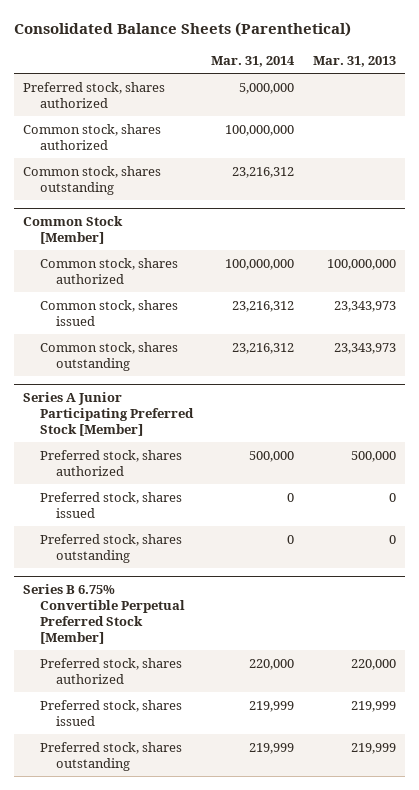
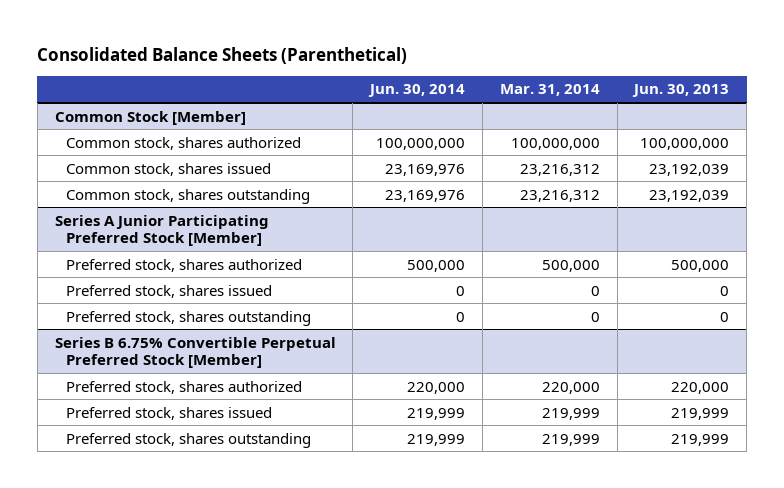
[312,56,396,68] Mar. 31, 2013 -> none
none -> [368,84,466,98] Jun. 30, 2014
none -> [632,84,730,98] Jun. 30, 2013
[23,81,166,108] Preferred stock, shares authorized -> none
[23,123,162,150] Common stock, shares authorized -> none
[23,165,162,195] Common stock, shares outstanding -> none

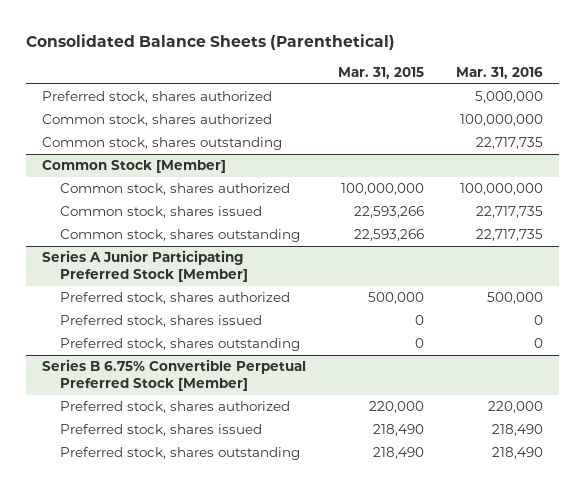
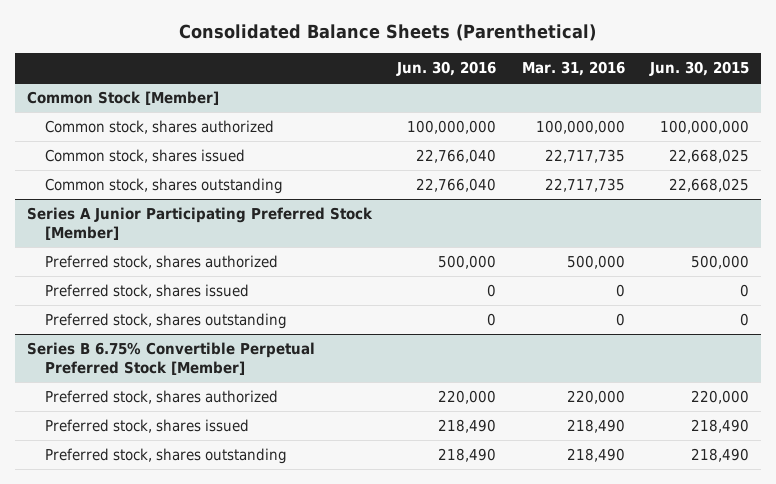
[338,66,425,79] Mar. 31, 2015 -> none
none -> [396,61,497,77] Jun. 30, 2016
none -> [648,61,749,77] Jun. 30, 2015
[42,91,273,104] Preferred stock, shares authorized -> none
[42,114,273,127] Common stock, shares authorized -> none
[42,137,283,151] Common stock, shares outstanding -> none

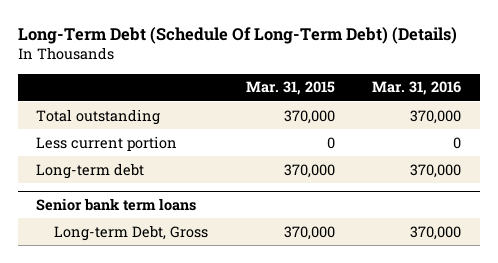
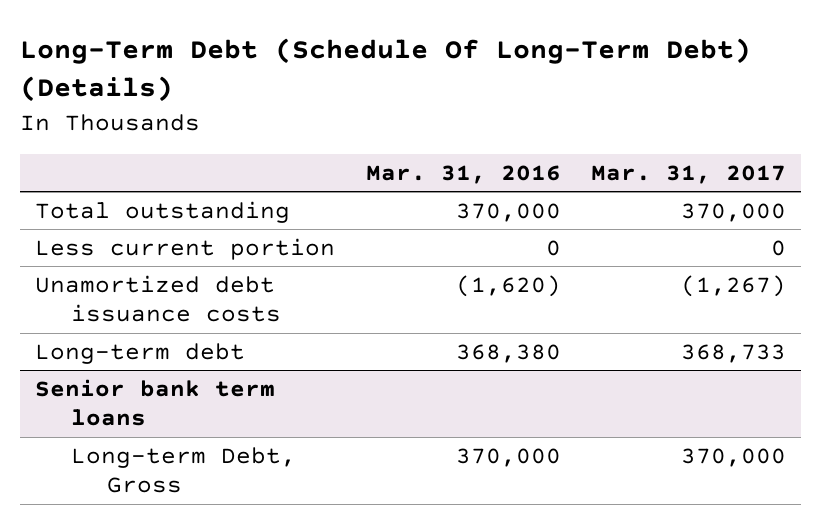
[245,81,335,96] Mar. 31, 2015 -> none
none -> [590,165,786,185] Mar. 31, 2017
none -> [35,274,282,323] Unamortized debt issuance costs
[410,163,462,178] 370,000 -> [455,343,561,363] 368,380

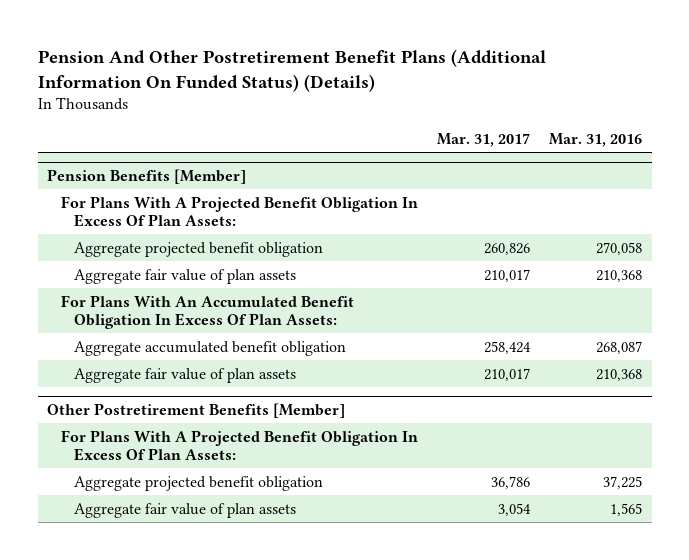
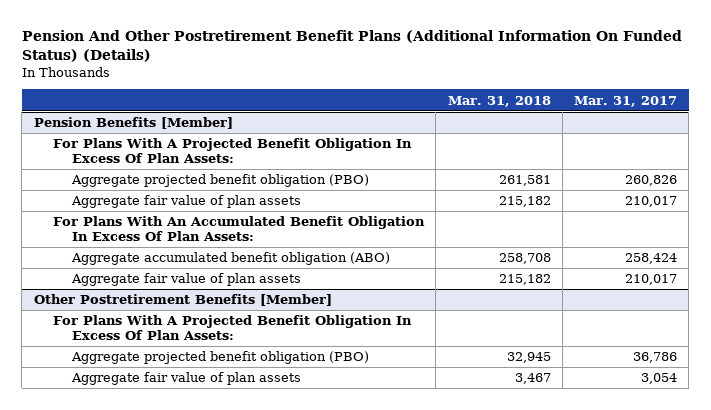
[549,132,643,147] Mar. 31, 2016 -> none
none -> [447,95,551,107] Mar. 31, 2018
[74,241,324,257] Aggregate projected benefit obligation -> [71,174,370,188] Aggregate projected benefit obligation (PBO)
[74,340,347,356] Aggregate accumulated benefit obligation -> [71,252,391,266] Aggregate accumulated benefit obligation (ABO)
[74,475,324,491] Aggregate projected benefit obligation -> [71,351,370,365] Aggregate projected benefit obligation (PBO)

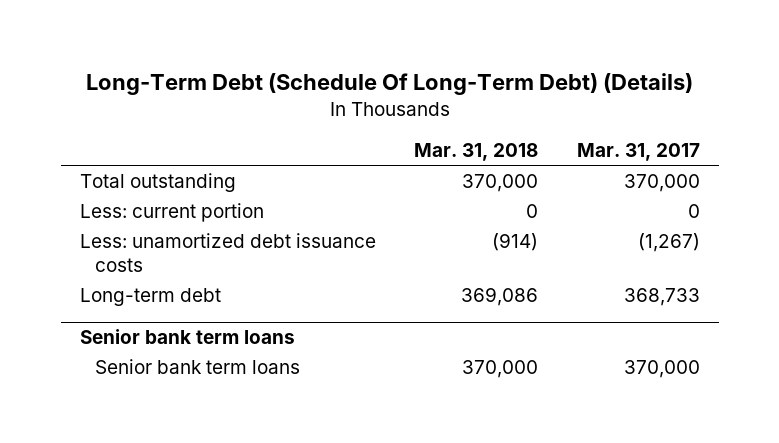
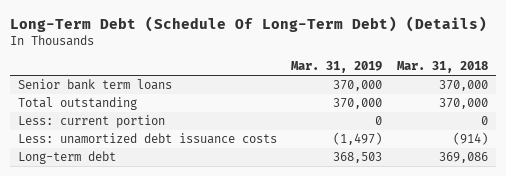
[576,142,700,161] Mar. 31, 2017 -> none
none -> [291,61,383,74] Mar. 31, 2019
none -> [17,79,172,91] Senior bank term loans
[79,329,295,345] Senior bank term loans -> none
[95,358,301,374] Senior bank term loans -> none

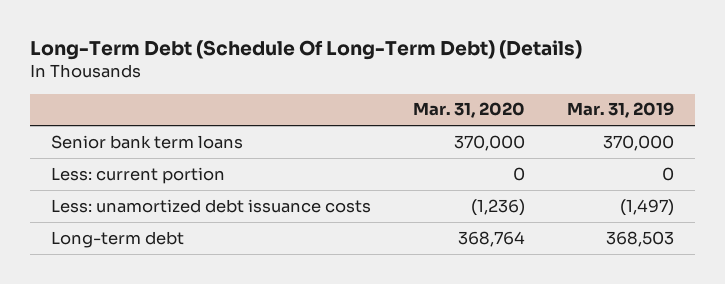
[397,61,489,74] Mar. 31, 2018 -> none
none -> [413,102,526,119] Mar. 31, 2020
[17,97,137,111] Total outstanding -> none

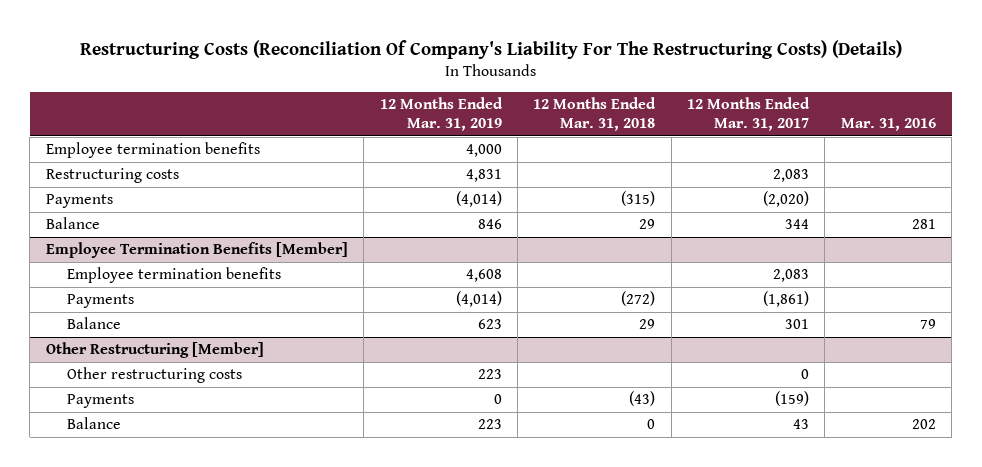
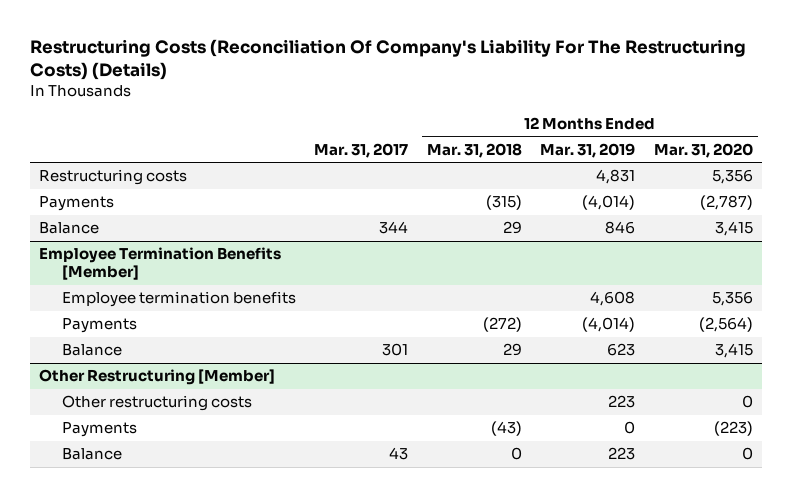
[687,97,811,132] 12 Months Ended Mar. 31, 2017 -> none
[840,118,936,132] Mar. 31, 2016 -> none
none -> [314,143,409,159] Mar. 31, 2017
none -> [653,143,753,159] Mar. 31, 2020
[45,142,260,159] Employee termination benefits -> none

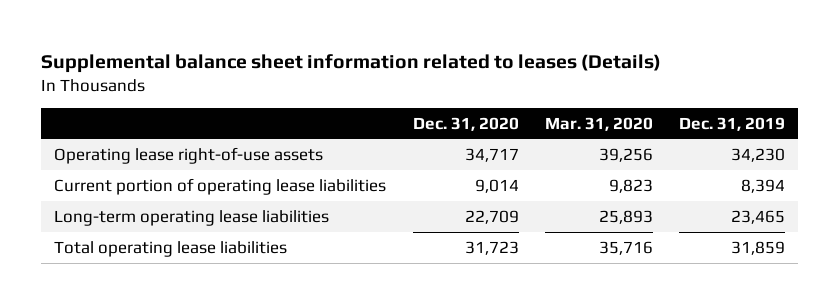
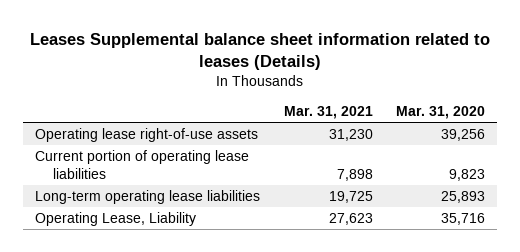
[41,53,662,73] Supplemental balance sheet information related to leases (Details) -> [30,32,491,70] Leases Supplemental balance sheet information related to leases (Details)
[412,116,519,131] Dec. 31, 2020 -> none
[679,116,786,131] Dec. 31, 2019 -> none
none -> [283,106,373,120] Mar. 31, 2021
[54,240,288,257] Total operating lease liabilities -> [34,212,196,227] Operating Lease, Liability

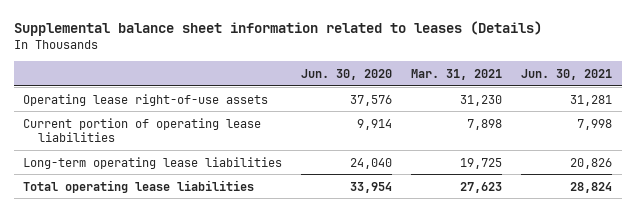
[30,32,491,70] Leases Supplemental balance sheet information related to leases (Details) -> [13,20,542,36] Supplemental balance sheet information related to leases (Details)
[396,106,486,120] Mar. 31, 2020 -> none
none -> [301,69,393,81] Jun. 30, 2020
none -> [521,69,613,81] Jun. 30, 2021
[34,212,196,227] Operating Lease, Liability -> [23,179,255,193] Total operating lease liabilities

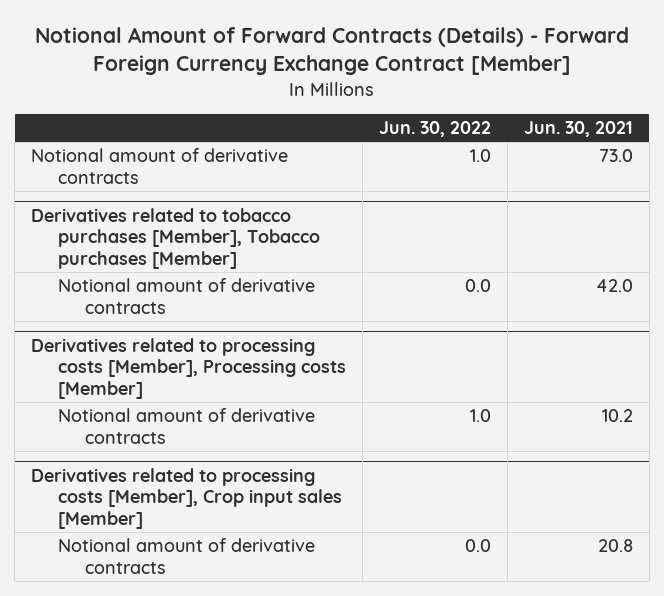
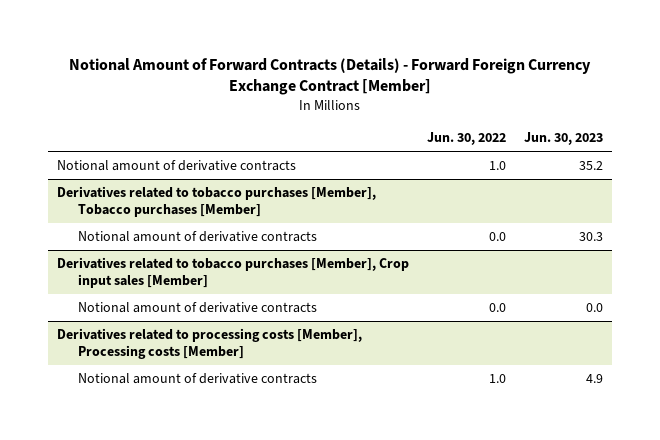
[523,121,633,138] Jun. 30, 2021 -> none
none -> [523,132,603,146] Jun. 30, 2023
none -> [57,257,410,289] Derivatives related to tobacco purchases [Member], Crop input sales [Member]
none -> [77,302,317,314] Notional amount of derivative contracts
[31,467,343,529] Derivatives related to processing costs [Member], Crop input sales [Member] -> none
[58,538,316,574] Notional amount of derivative contracts -> none

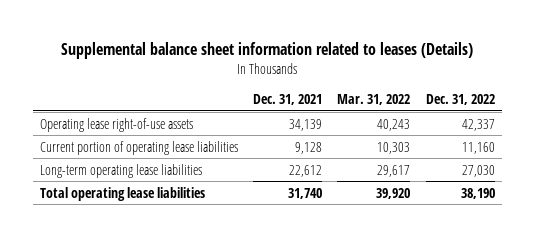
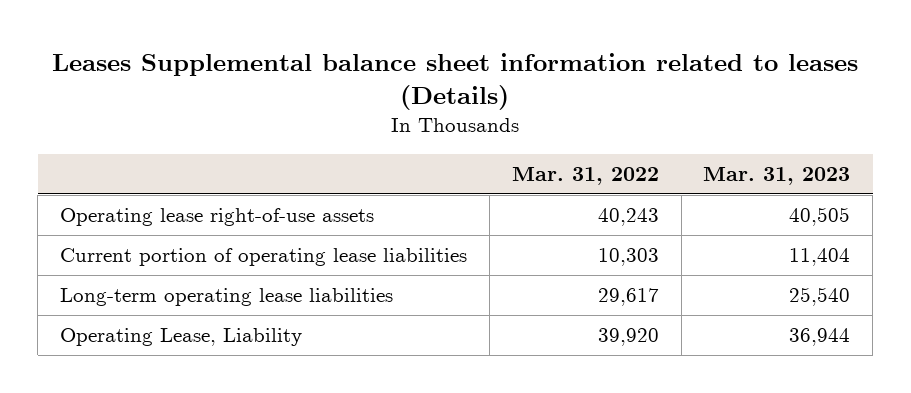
[61,41,474,59] Supplemental balance sheet information related to leases (Details) -> [52,52,859,110] Leases Supplemental balance sheet information related to leases (Details)
[253,94,323,106] Dec. 31, 2021 -> none
[425,94,495,106] Dec. 31, 2022 -> none
none -> [703,166,851,185] Mar. 31, 2023
[40,186,206,201] Total operating lease liabilities -> [60,328,303,347] Operating Lease, Liability

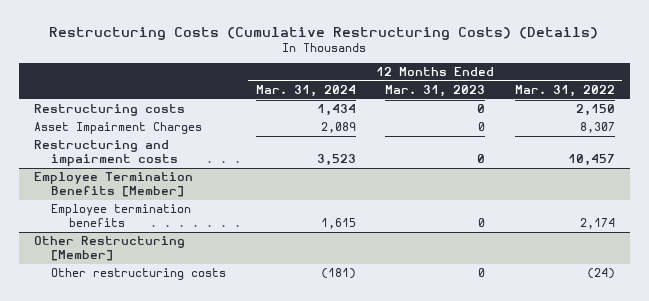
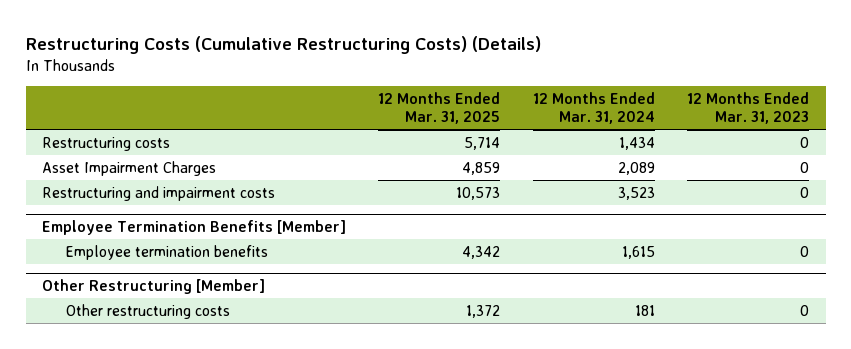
[515,85,616,98] Mar. 31, 2022 -> none
none -> [378,91,501,125] 12 Months Ended Mar. 31, 2025
[320,268,356,280] (181) -> [634,304,655,316] 181

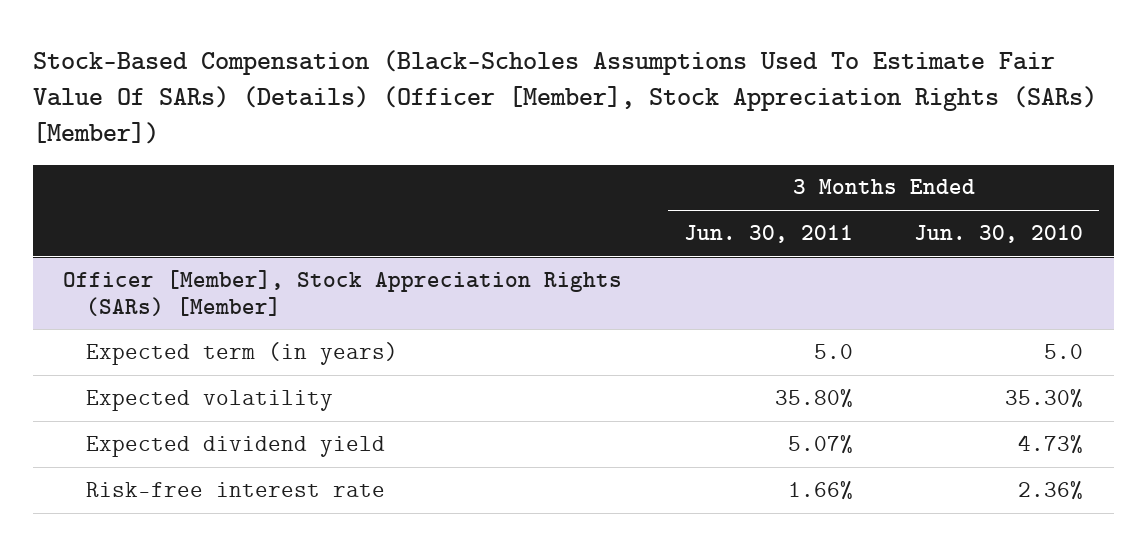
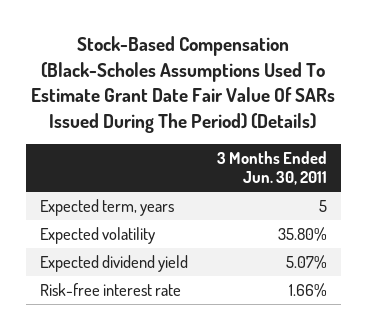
[32,49,1097,145] Stock-Based Compensation (Black-Scholes Assumptions Used To Estimate Fair Value Of SARs) (Details) (Officer [Member], Stock Appreciation Rights (SARs) [Member]) -> [31,36,336,133] Stock-Based Compensation (Black-Scholes Assumptions Used To Estimate Grant Date Fair Value Of SARs Issued During The Period) (Details)
[914,224,1084,243] Jun. 30, 2010 -> none
[63,269,623,316] Officer [Member], Stock Appreciation Rights (SARs) [Member] -> none
[86,341,399,365] Expected term (in years) -> [39,198,174,216] Expected term, years
[813,343,853,359] 5.0 -> [318,199,327,212] 5

